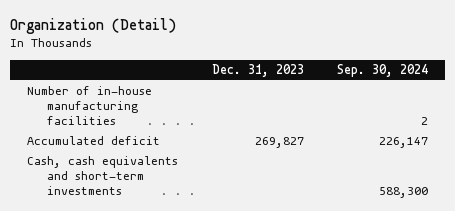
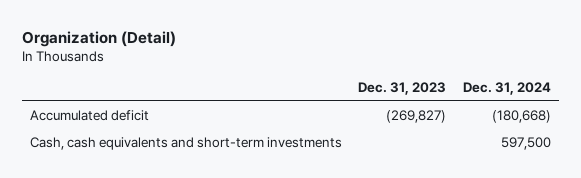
[337,64,429,78] Sep. 30, 2024 -> none
none -> [462,82,551,96] Dec. 31, 2024
[27,86,153,125] Number of in-house manufacturing facilities -> none
[254,137,304,149] 269,827 -> [386,110,447,124] (269,827)

